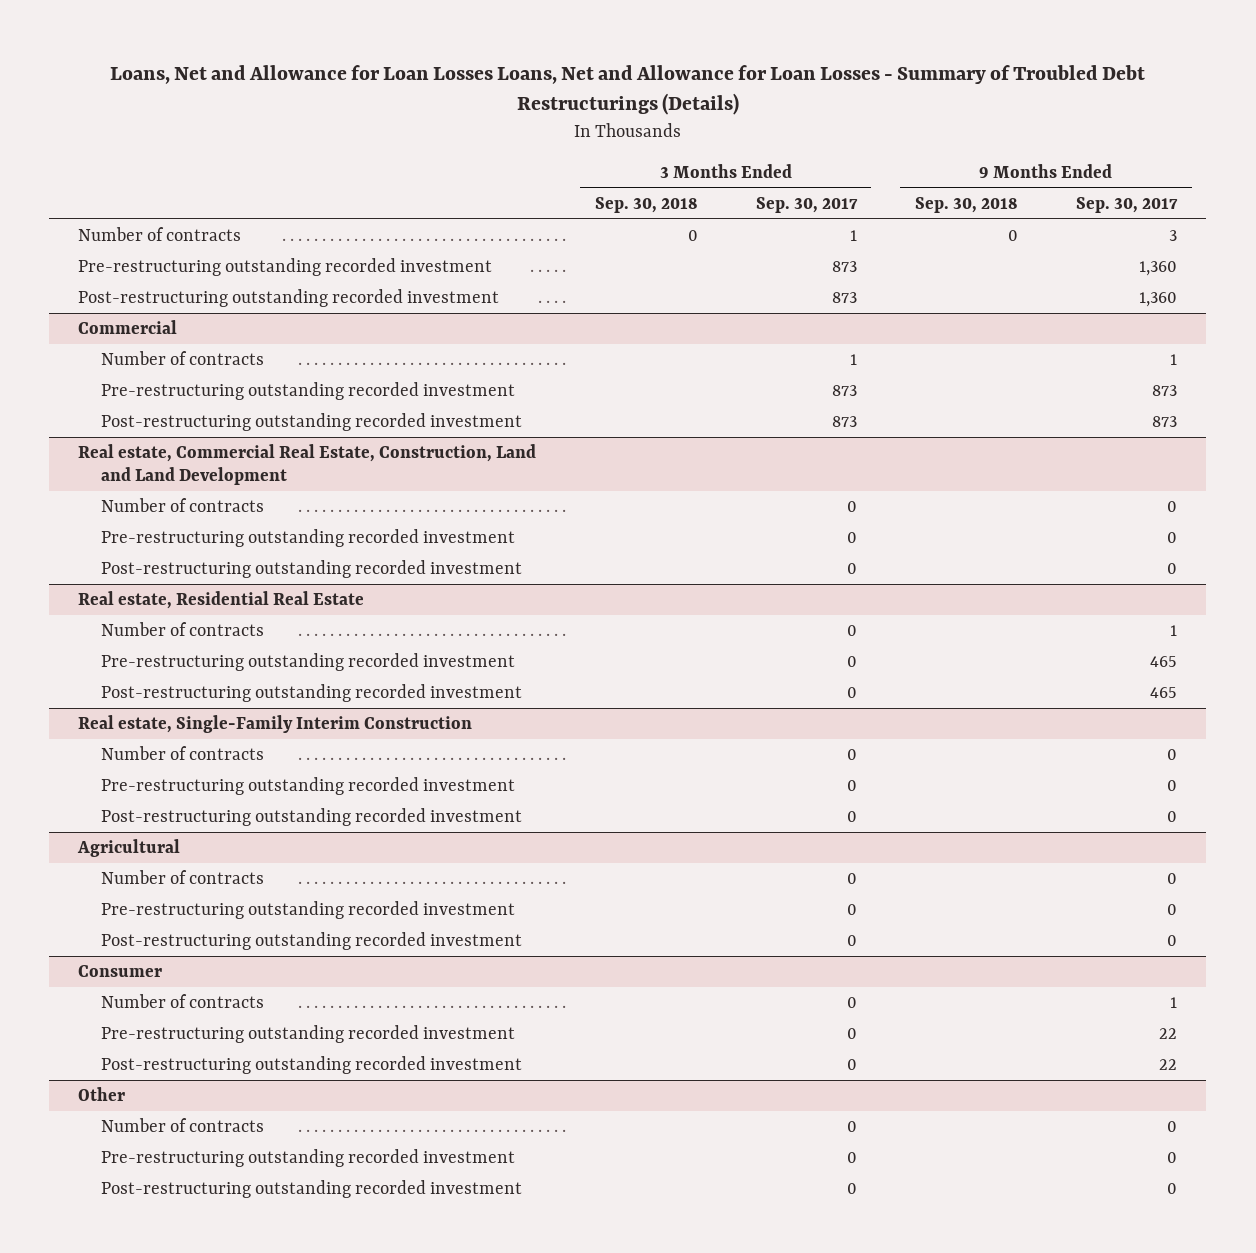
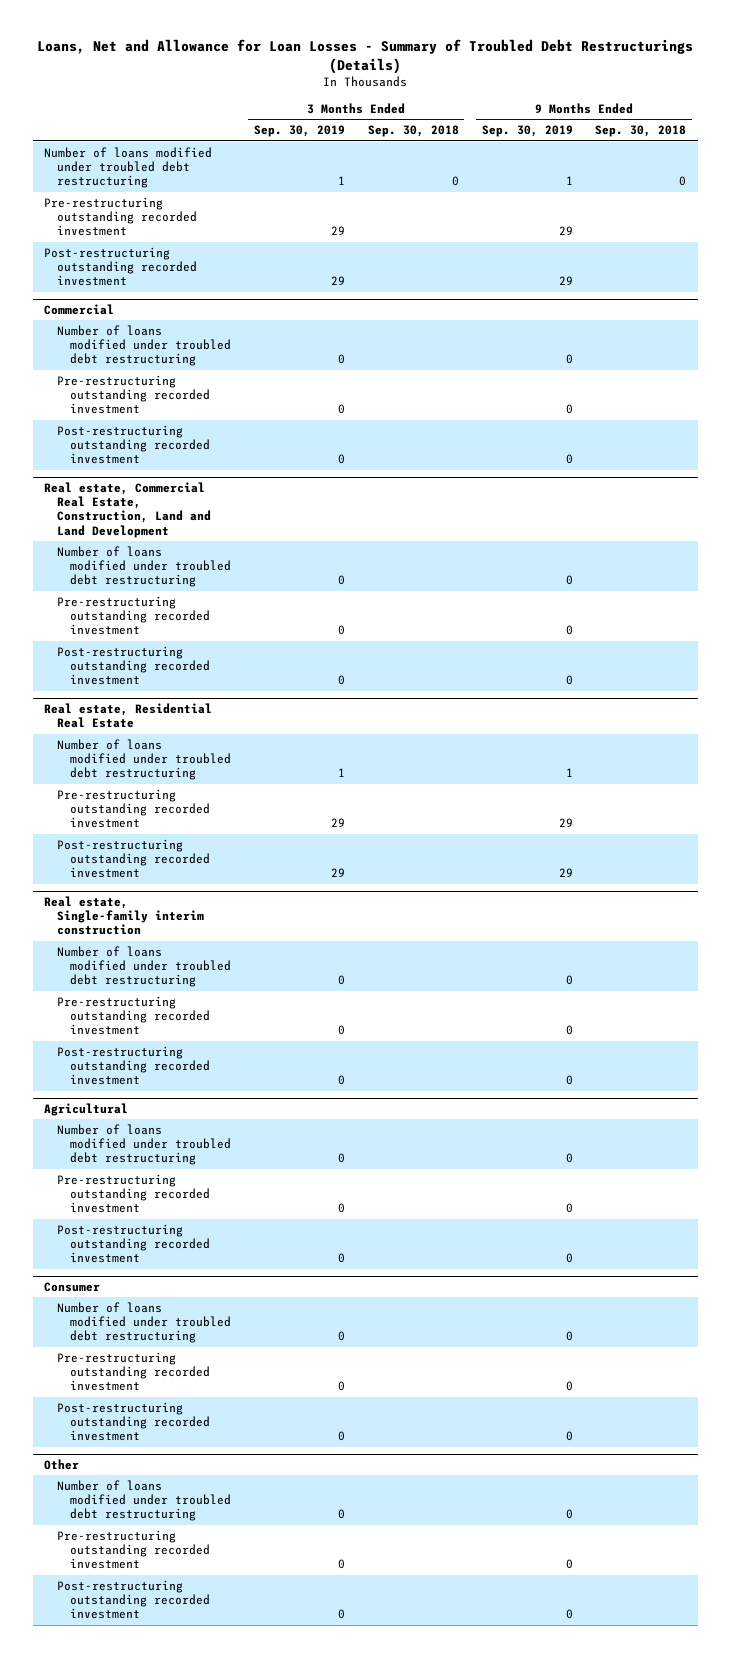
[109,64,1145,116] Loans, Net and Allowance for Loan Losses Loans, Net and Allowance for Loan Losses - Summary of Troubled Debt Restructurings (Details) -> [37,39,694,75] Loans, Net and Allowance for Loan Losses - Summary of Troubled Debt Restructurings (Details)
[755,196,858,213] Sep. 30, 2017 -> none
[1076,196,1179,213] Sep. 30, 2017 -> none
none -> [253,125,345,138] Sep. 30, 2019
none -> [481,125,573,138] Sep. 30, 2019
[78,227,242,242] Number of contracts -> [44,146,213,189] Number of loans modified under troubled debt restructuring
[100,351,264,366] Number of contracts -> [57,324,231,367] Number of loans modified under troubled debt restructuring
[100,498,264,513] Number of contracts -> [57,545,231,588] Number of loans modified under troubled debt restructuring
[100,622,264,637] Number of contracts -> [57,738,231,781] Number of loans modified under troubled debt restructuring
[78,715,473,734] Real estate, Single-Family Interim Construction -> [44,895,205,936] Real estate, Single-family interim construction
[100,746,264,761] Number of contracts -> [57,945,231,988] Number of loans modified under troubled debt restructuring
[100,870,264,885] Number of contracts -> [57,1123,231,1166] Number of loans modified under troubled debt restructuring
[100,994,264,1009] Number of contracts -> [57,1301,231,1344] Number of loans modified under troubled debt restructuring
[100,1118,264,1133] Number of contracts -> [57,1479,231,1522] Number of loans modified under troubled debt restructuring

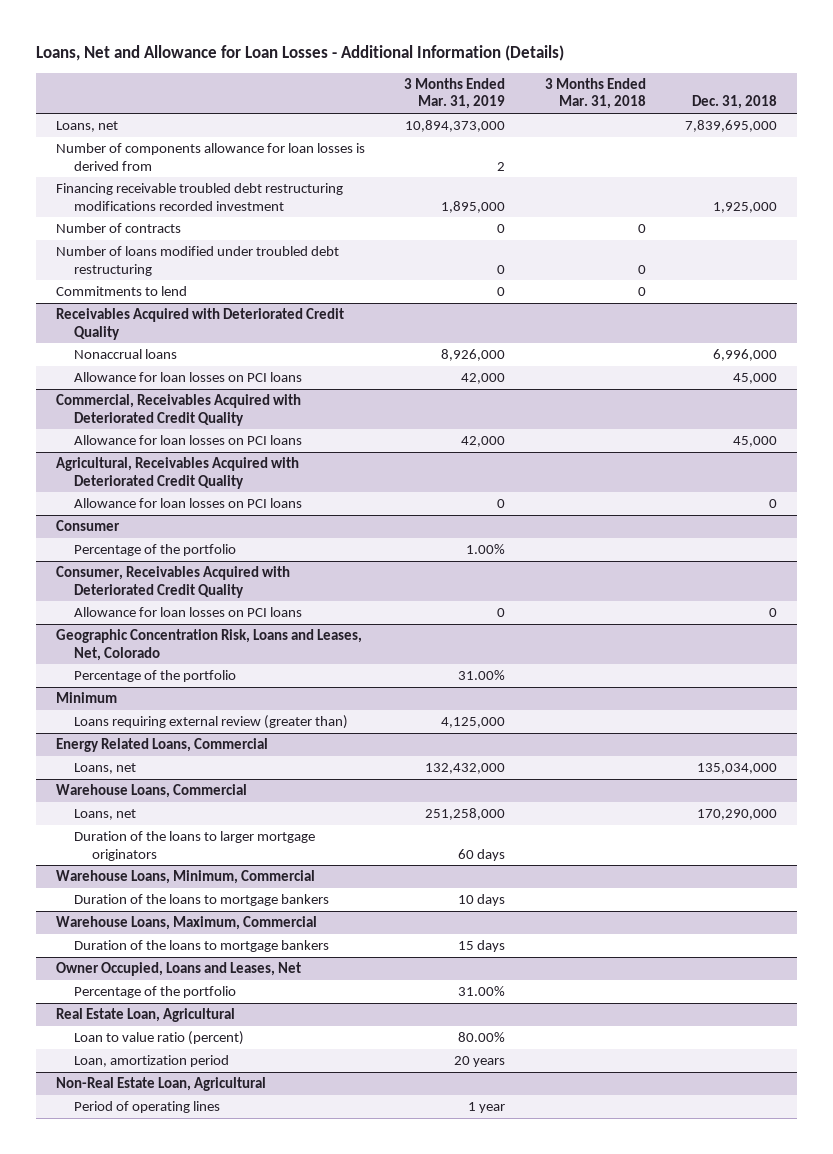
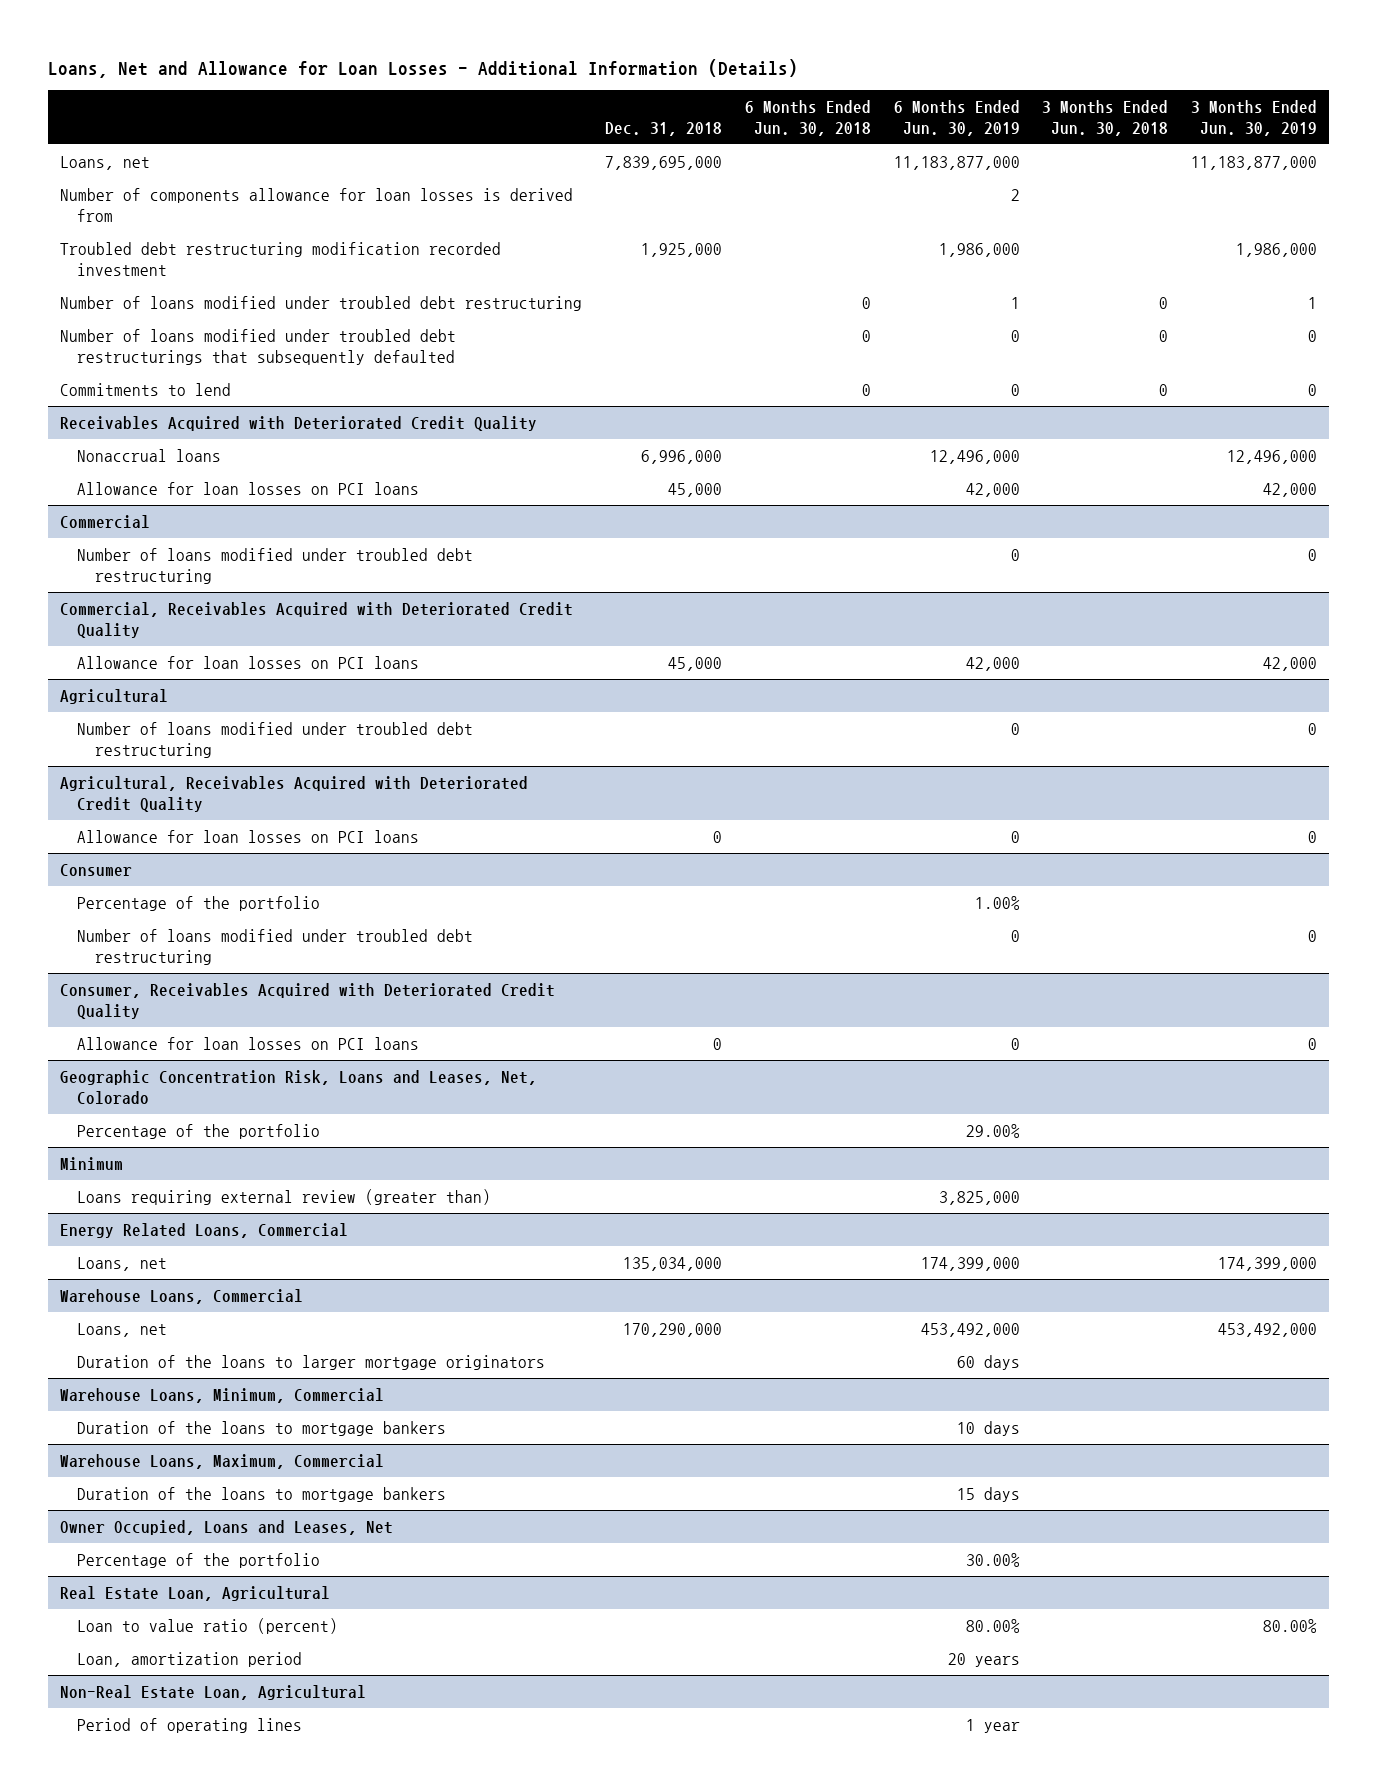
[404,77,506,110] 3 Months Ended Mar. 31, 2019 -> none
[544,77,646,110] 3 Months Ended Mar. 31, 2018 -> none
none -> [744,99,871,136] 6 Months Ended Jun. 30, 2018
none -> [893,99,1020,136] 6 Months Ended Jun. 30, 2019
none -> [1042,99,1169,136] 3 Months Ended Jun. 30, 2018
none -> [1191,99,1318,136] 3 Months Ended Jun. 30, 2019
[55,222,181,233] Number of contracts -> none
[55,182,343,211] Financing receivable troubled debt restructuring modifications recorded investment -> [59,241,501,276] Troubled debt restructuring modification recorded investment
none -> [59,328,456,365] Number of loans modified under troubled debt restructurings that subsequently defaulted
none -> [59,514,150,529] Commercial
none -> [77,547,474,584] Number of loans modified under troubled debt restructuring
none -> [59,688,168,704] Agricultural
none -> [77,721,474,758] Number of loans modified under troubled debt restructuring
none -> [77,928,474,965] Number of loans modified under troubled debt restructuring

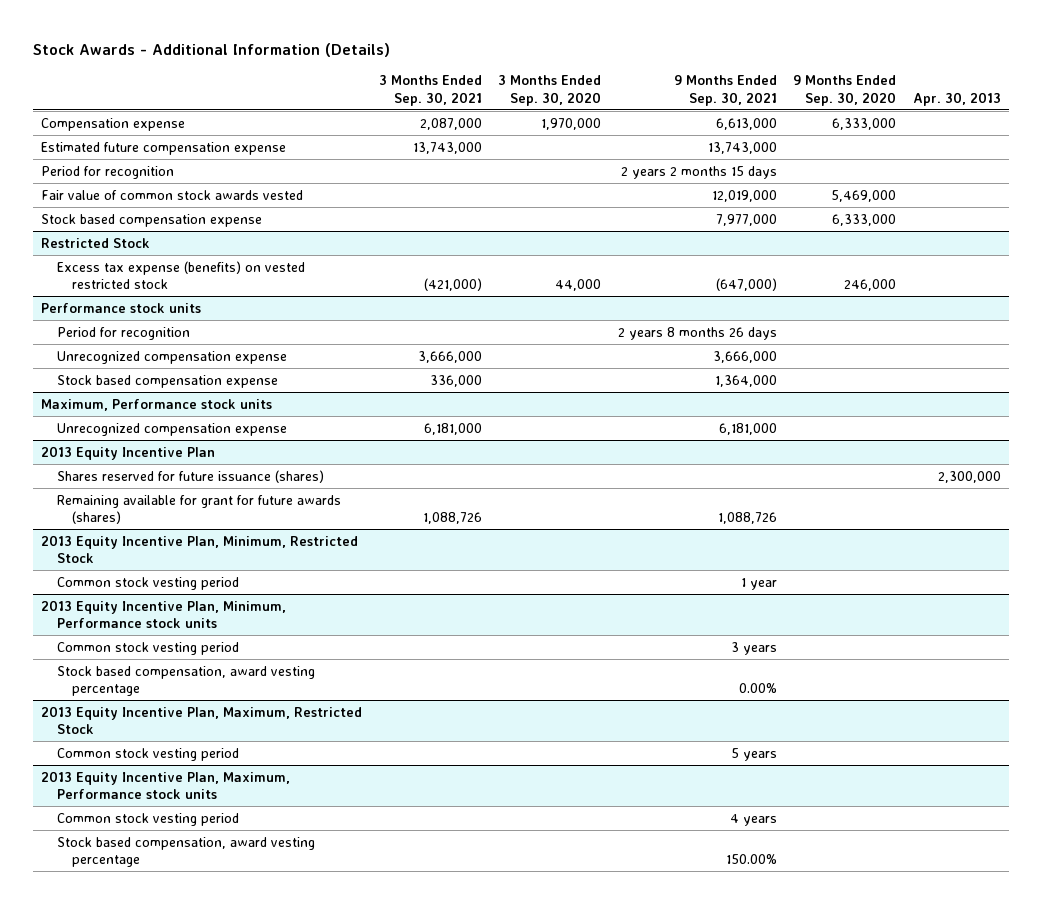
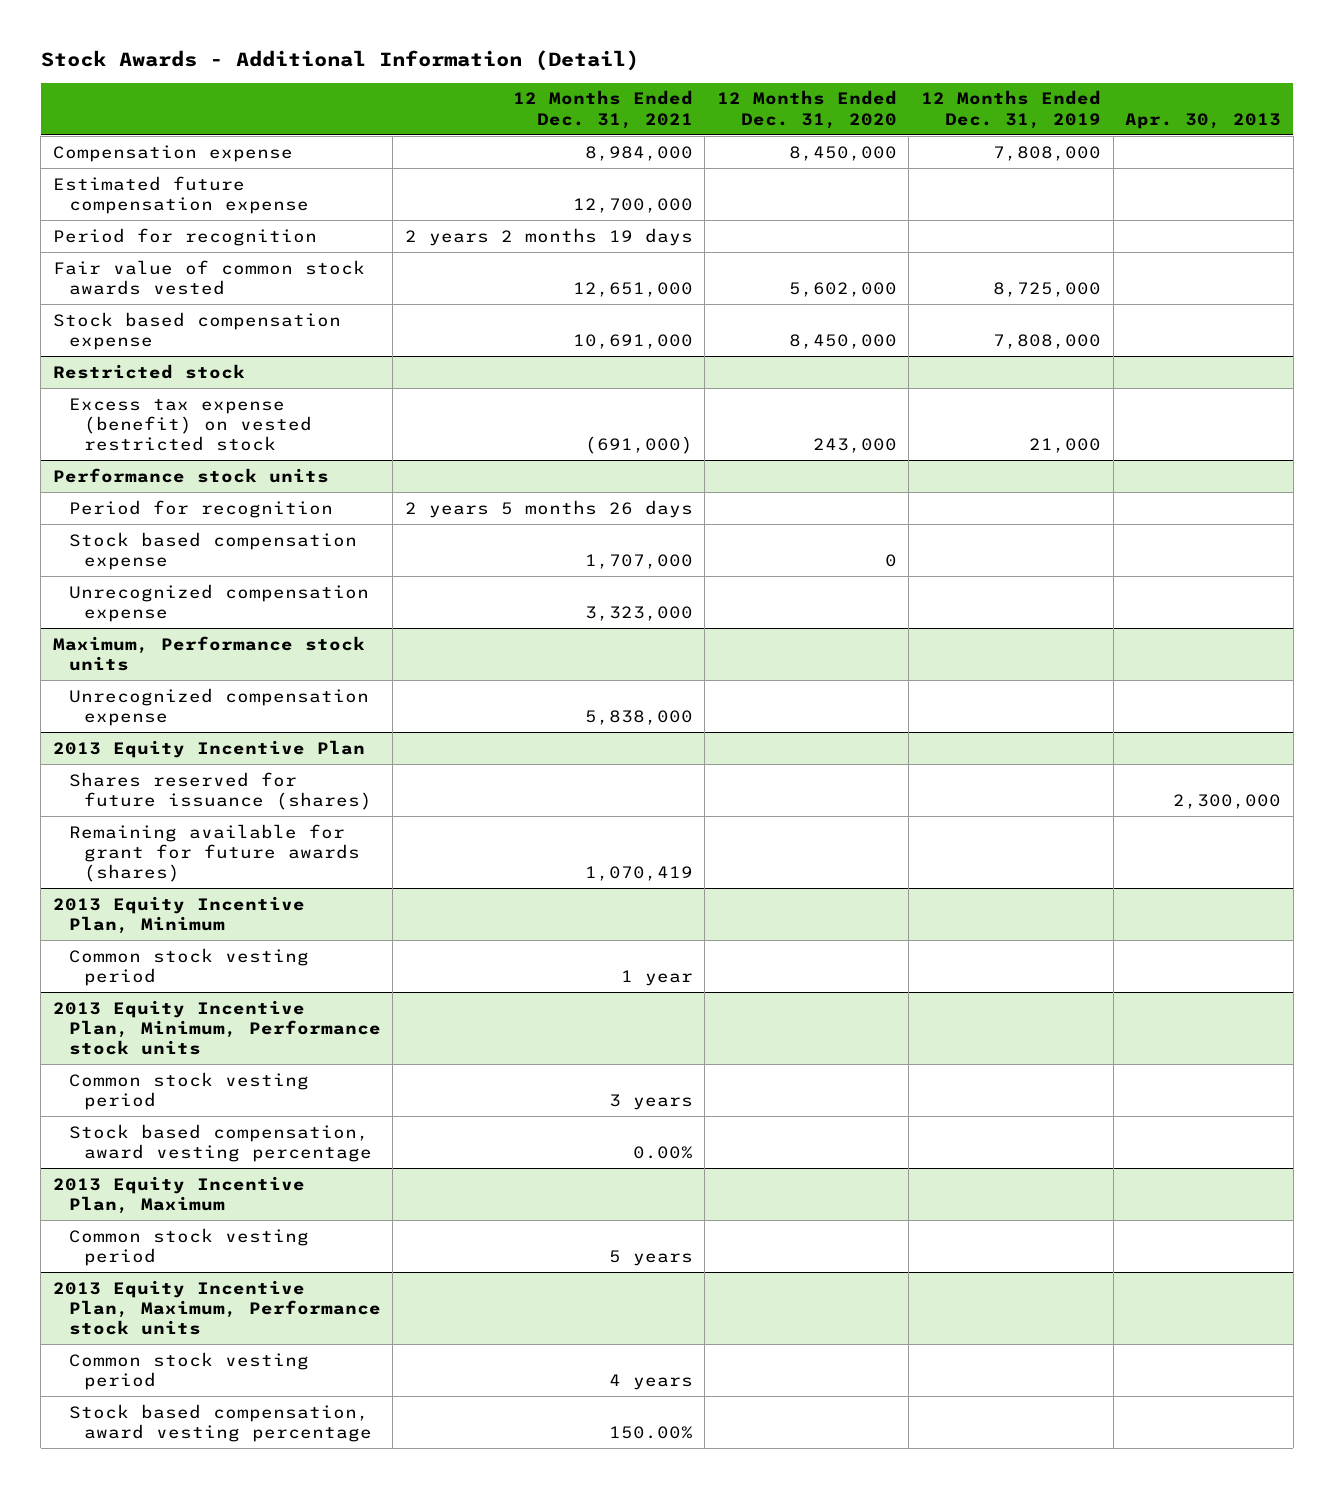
[32,42,390,57] Stock Awards - Additional Information (Details) -> [40,50,639,72] Stock Awards - Additional Information (Detail)
[378,75,482,106] 3 Months Ended Sep. 30, 2021 -> none
[498,75,602,106] 3 Months Ended Sep. 30, 2020 -> none
[673,75,777,106] 9 Months Ended Sep. 30, 2021 -> none
[793,75,897,106] 9 Months Ended Sep. 30, 2020 -> none
none -> [512,90,693,129] 12 Months Ended Dec. 31, 2021
none -> [716,90,897,129] 12 Months Ended Dec. 31, 2020
none -> [921,90,1102,129] 12 Months Ended Dec. 31, 2019
[40,237,150,248] Restricted Stock -> [52,363,245,379] Restricted stock
[56,260,305,290] Excess tax expense (benefits) on vested restricted stock -> [68,397,313,452] Excess tax expense (benefit) on vested restricted stock
[56,350,287,364] Unrecognized compensation expense -> [68,583,369,623] Unrecognized compensation expense
[40,534,358,564] 2013 Equity Incentive Plan, Minimum, Restricted Stock -> [52,895,305,935] 2013 Equity Incentive Plan, Minimum
[40,705,362,735] 2013 Equity Incentive Plan, Maximum, Restricted Stock -> [52,1175,305,1215] 2013 Equity Incentive Plan, Maximum

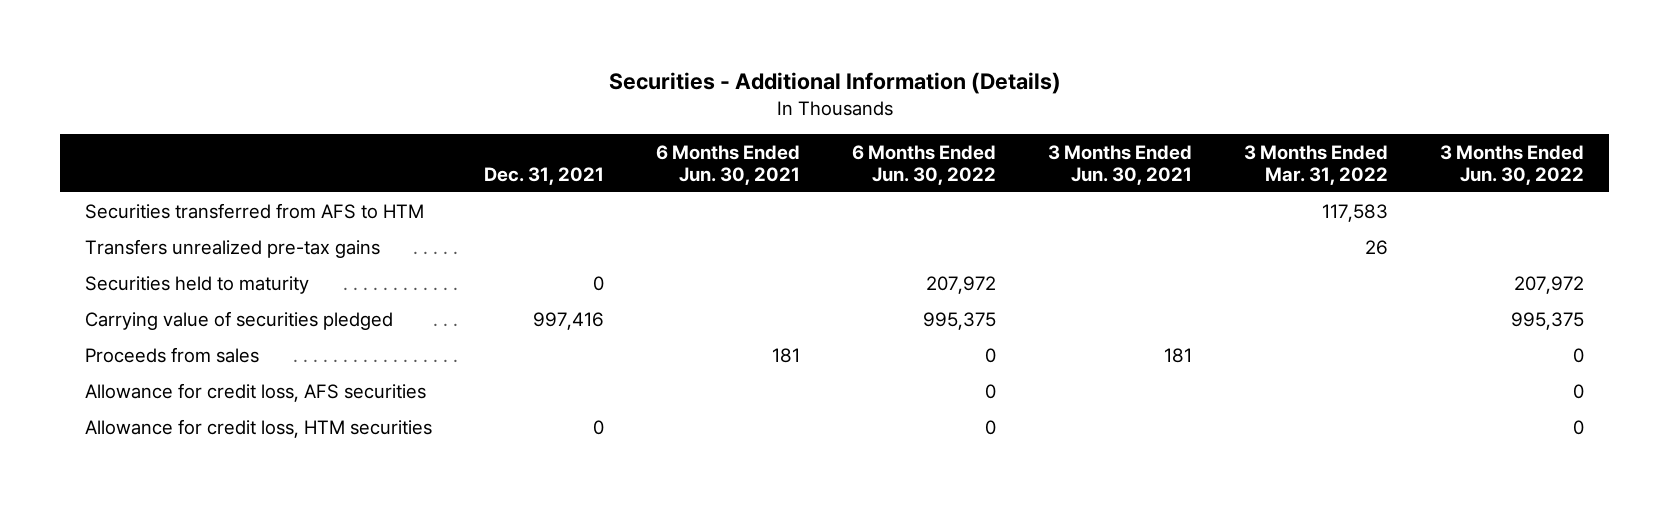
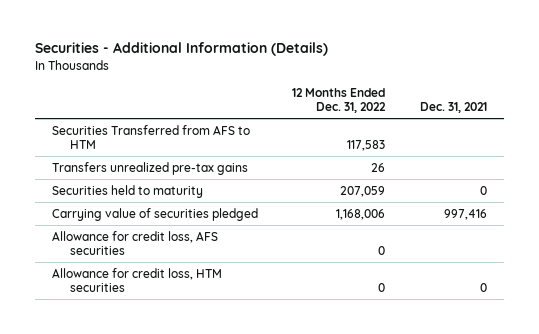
[656,144,801,185] 6 Months Ended Jun. 30, 2021 -> none
[852,144,997,185] 6 Months Ended Jun. 30, 2022 -> none
[1047,144,1192,185] 3 Months Ended Jun. 30, 2021 -> none
[1243,144,1388,185] 3 Months Ended Mar. 31, 2022 -> none
[1439,144,1584,185] 3 Months Ended Jun. 30, 2022 -> none
none -> [292,88,387,114] 12 Months Ended Dec. 31, 2022
[85,202,425,219] Securities transferred from AFS to HTM -> [51,124,250,149] Securities Transferred from AFS to HTM
[85,346,260,363] Proceeds from sales -> none

